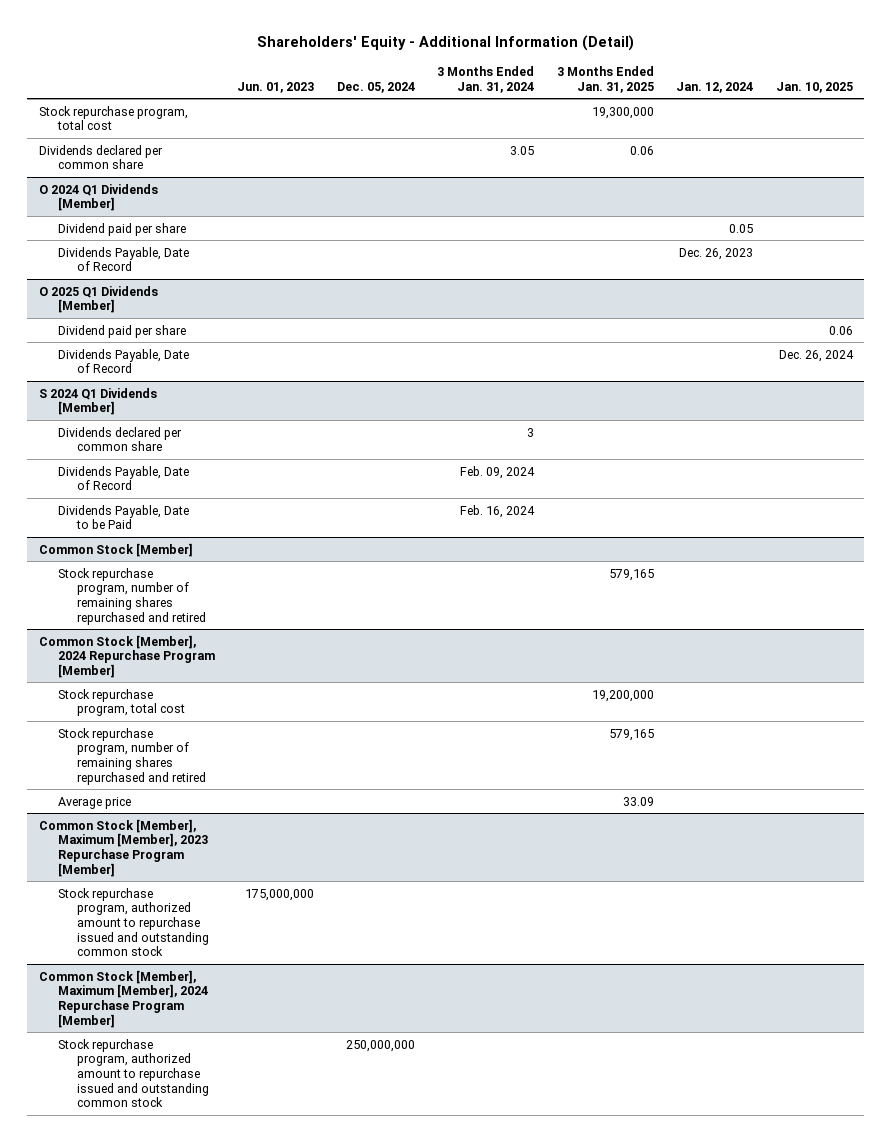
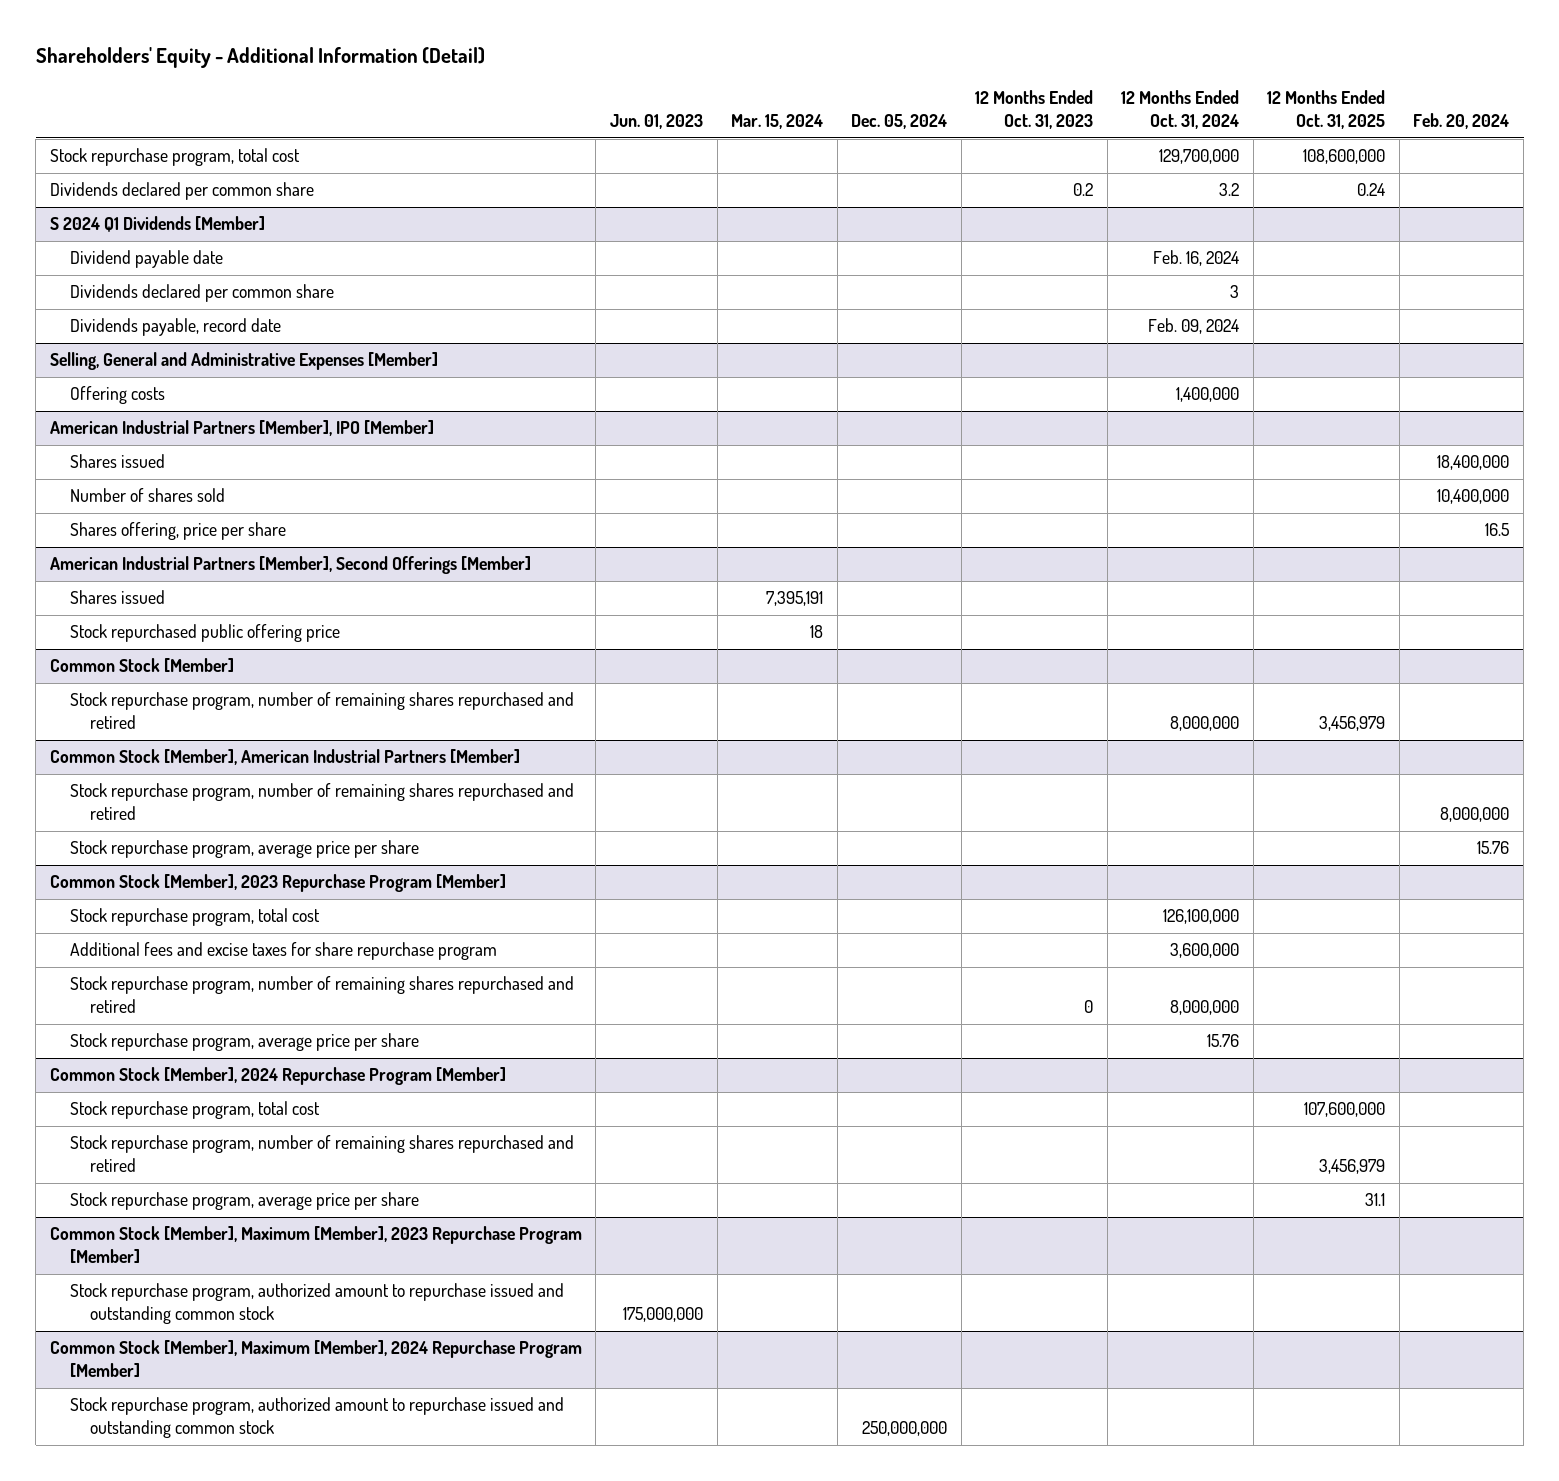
[437,66,535,93] 3 Months Ended Jan. 31, 2024 -> none
[556,66,654,93] 3 Months Ended Jan. 31, 2025 -> none
[676,81,754,93] Jan. 12, 2024 -> none
[775,81,853,93] Jan. 10, 2025 -> none
none -> [731,114,824,130] Mar. 15, 2024
none -> [975,90,1094,130] 12 Months Ended Oct. 31, 2023
none -> [1121,90,1240,130] 12 Months Ended Oct. 31, 2024
none -> [1267,90,1386,130] 12 Months Ended Oct. 31, 2025
none -> [1413,113,1510,130] Feb. 20, 2024
[38,183,158,212] O 2024 Q1 Dividends [Member] -> none
[57,222,186,236] Dividend paid per share -> none
[57,246,189,272] Dividends Payable, Date of Record -> none
[38,285,158,314] O 2025 Q1 Dividends [Member] -> none
[57,324,186,338] Dividend paid per share -> none
[57,348,189,374] Dividends Payable, Date of Record -> none
none -> [69,250,223,269] Dividend payable date
[57,504,189,530] Dividends Payable, Date to be Paid -> none
[57,465,189,491] Dividends Payable, Date of Record -> [69,318,281,337] Dividends payable, record date
none -> [49,352,438,371] Selling, General and Administrative Expenses [Member]
none -> [69,386,165,405] Offering costs
none -> [49,420,434,437] American Industrial Partners [Member], IPO [Member]
none -> [69,454,165,469] Shares issued
none -> [69,488,225,503] Number of shares sold
none -> [69,522,286,541] Shares offering, price per share
none -> [49,556,531,575] American Industrial Partners [Member], Second Offerings [Member]
none -> [69,590,165,605] Shares issued
none -> [69,624,340,643] Stock repurchased public offering price
none -> [49,749,520,766] Common Stock [Member], American Industrial Partners [Member]
none -> [69,783,574,821] Stock repurchase program, number of remaining shares repurchased and retired
none -> [69,840,419,859] Stock repurchase program, average price per share
none -> [49,874,506,893] Common Stock [Member], 2023 Repurchase Program [Member]
none -> [69,908,320,927] Stock repurchase program, total cost
none -> [69,942,497,961] Additional fees and excise taxes for share repurchase program
none -> [69,976,574,1014] Stock repurchase program, number of remaining shares repurchased and retired
none -> [69,1033,419,1052] Stock repurchase program, average price per share
[57,796,131,809] Average price -> none
none -> [69,1192,419,1211] Stock repurchase program, average price per share

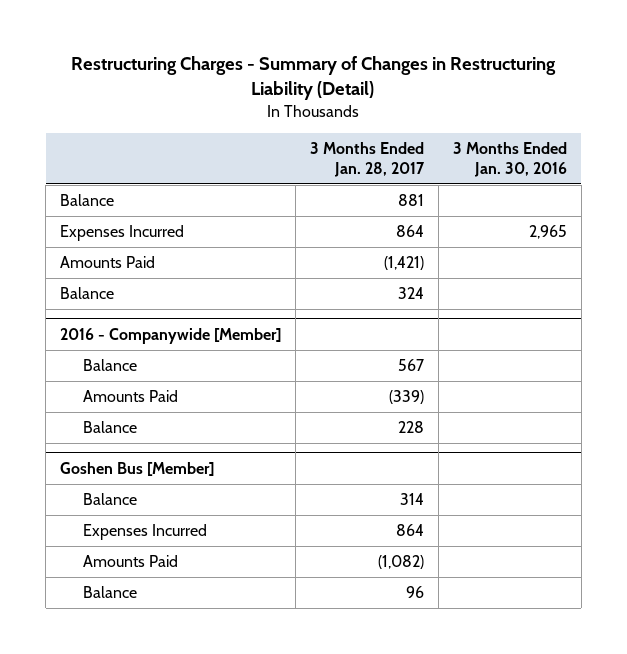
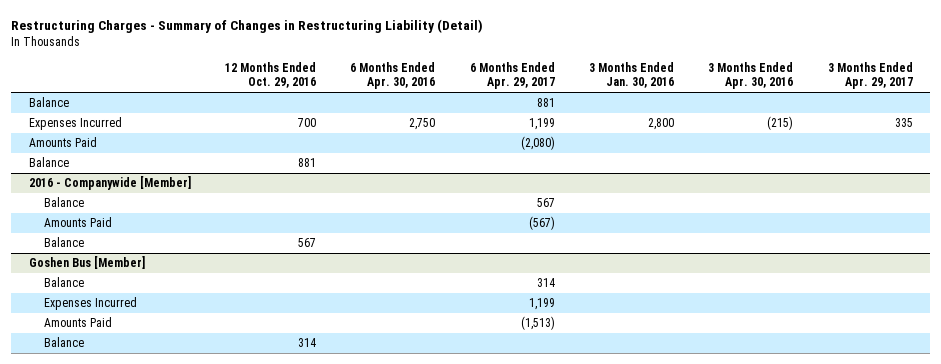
[309,141,425,177] 3 Months Ended Jan. 28, 2017 -> none
none -> [224,62,316,89] 12 Months Ended Oct. 29, 2016
none -> [350,62,436,90] 6 Months Ended Apr. 30, 2016
none -> [469,62,555,90] 6 Months Ended Apr. 29, 2017
none -> [708,62,794,90] 3 Months Ended Apr. 30, 2016
none -> [827,62,913,90] 3 Months Ended Apr. 29, 2017
[528,225,567,240] 2,965 -> [647,118,674,131] 2,800

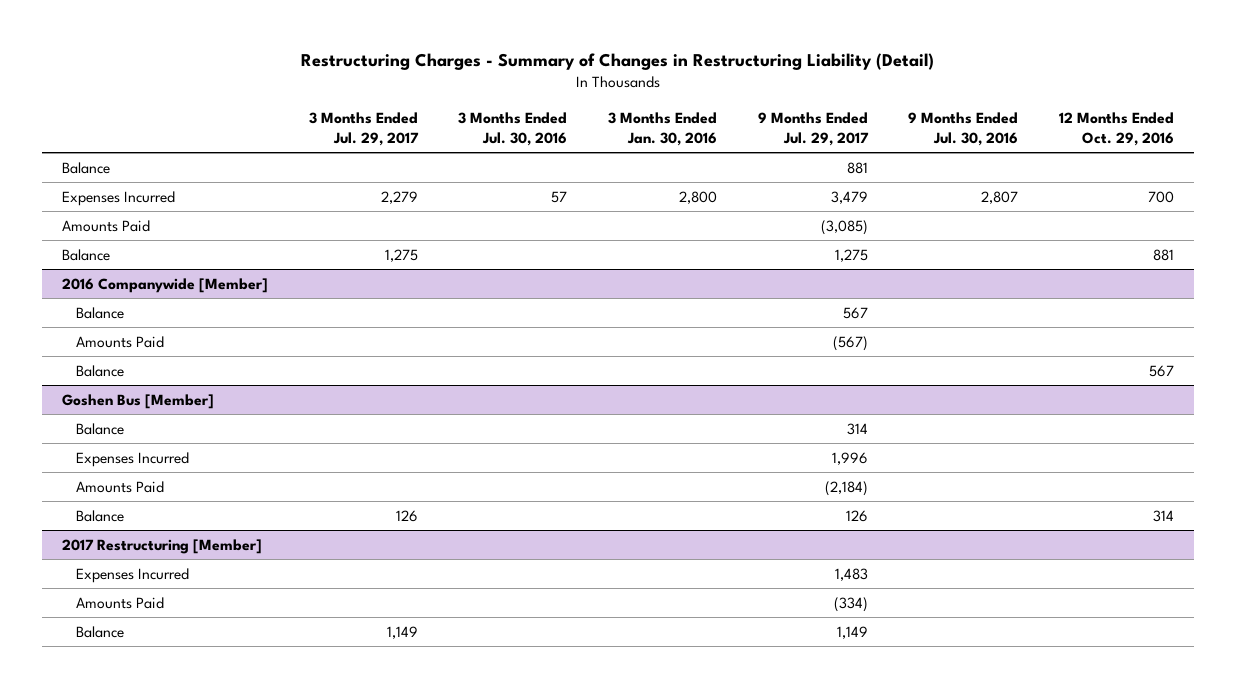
[350,62,436,90] 6 Months Ended Apr. 30, 2016 -> none
[469,62,555,90] 6 Months Ended Apr. 29, 2017 -> none
[708,62,794,90] 3 Months Ended Apr. 30, 2016 -> none
[827,62,913,90] 3 Months Ended Apr. 29, 2017 -> none
none -> [308,111,419,146] 3 Months Ended Jul. 29, 2017
none -> [458,111,568,146] 3 Months Ended Jul. 30, 2016
none -> [757,111,869,146] 9 Months Ended Jul. 29, 2017
none -> [908,111,1019,146] 9 Months Ended Jul. 30, 2016
[28,176,191,191] 2016 - Companywide [Member] -> [61,277,268,293] 2016 Companywide [Member]
none -> [61,538,262,554] 2017 Restructuring [Member]
none -> [75,567,189,583] Expenses Incurred
none -> [75,596,164,609] Amounts Paid
none -> [75,625,124,638] Balance

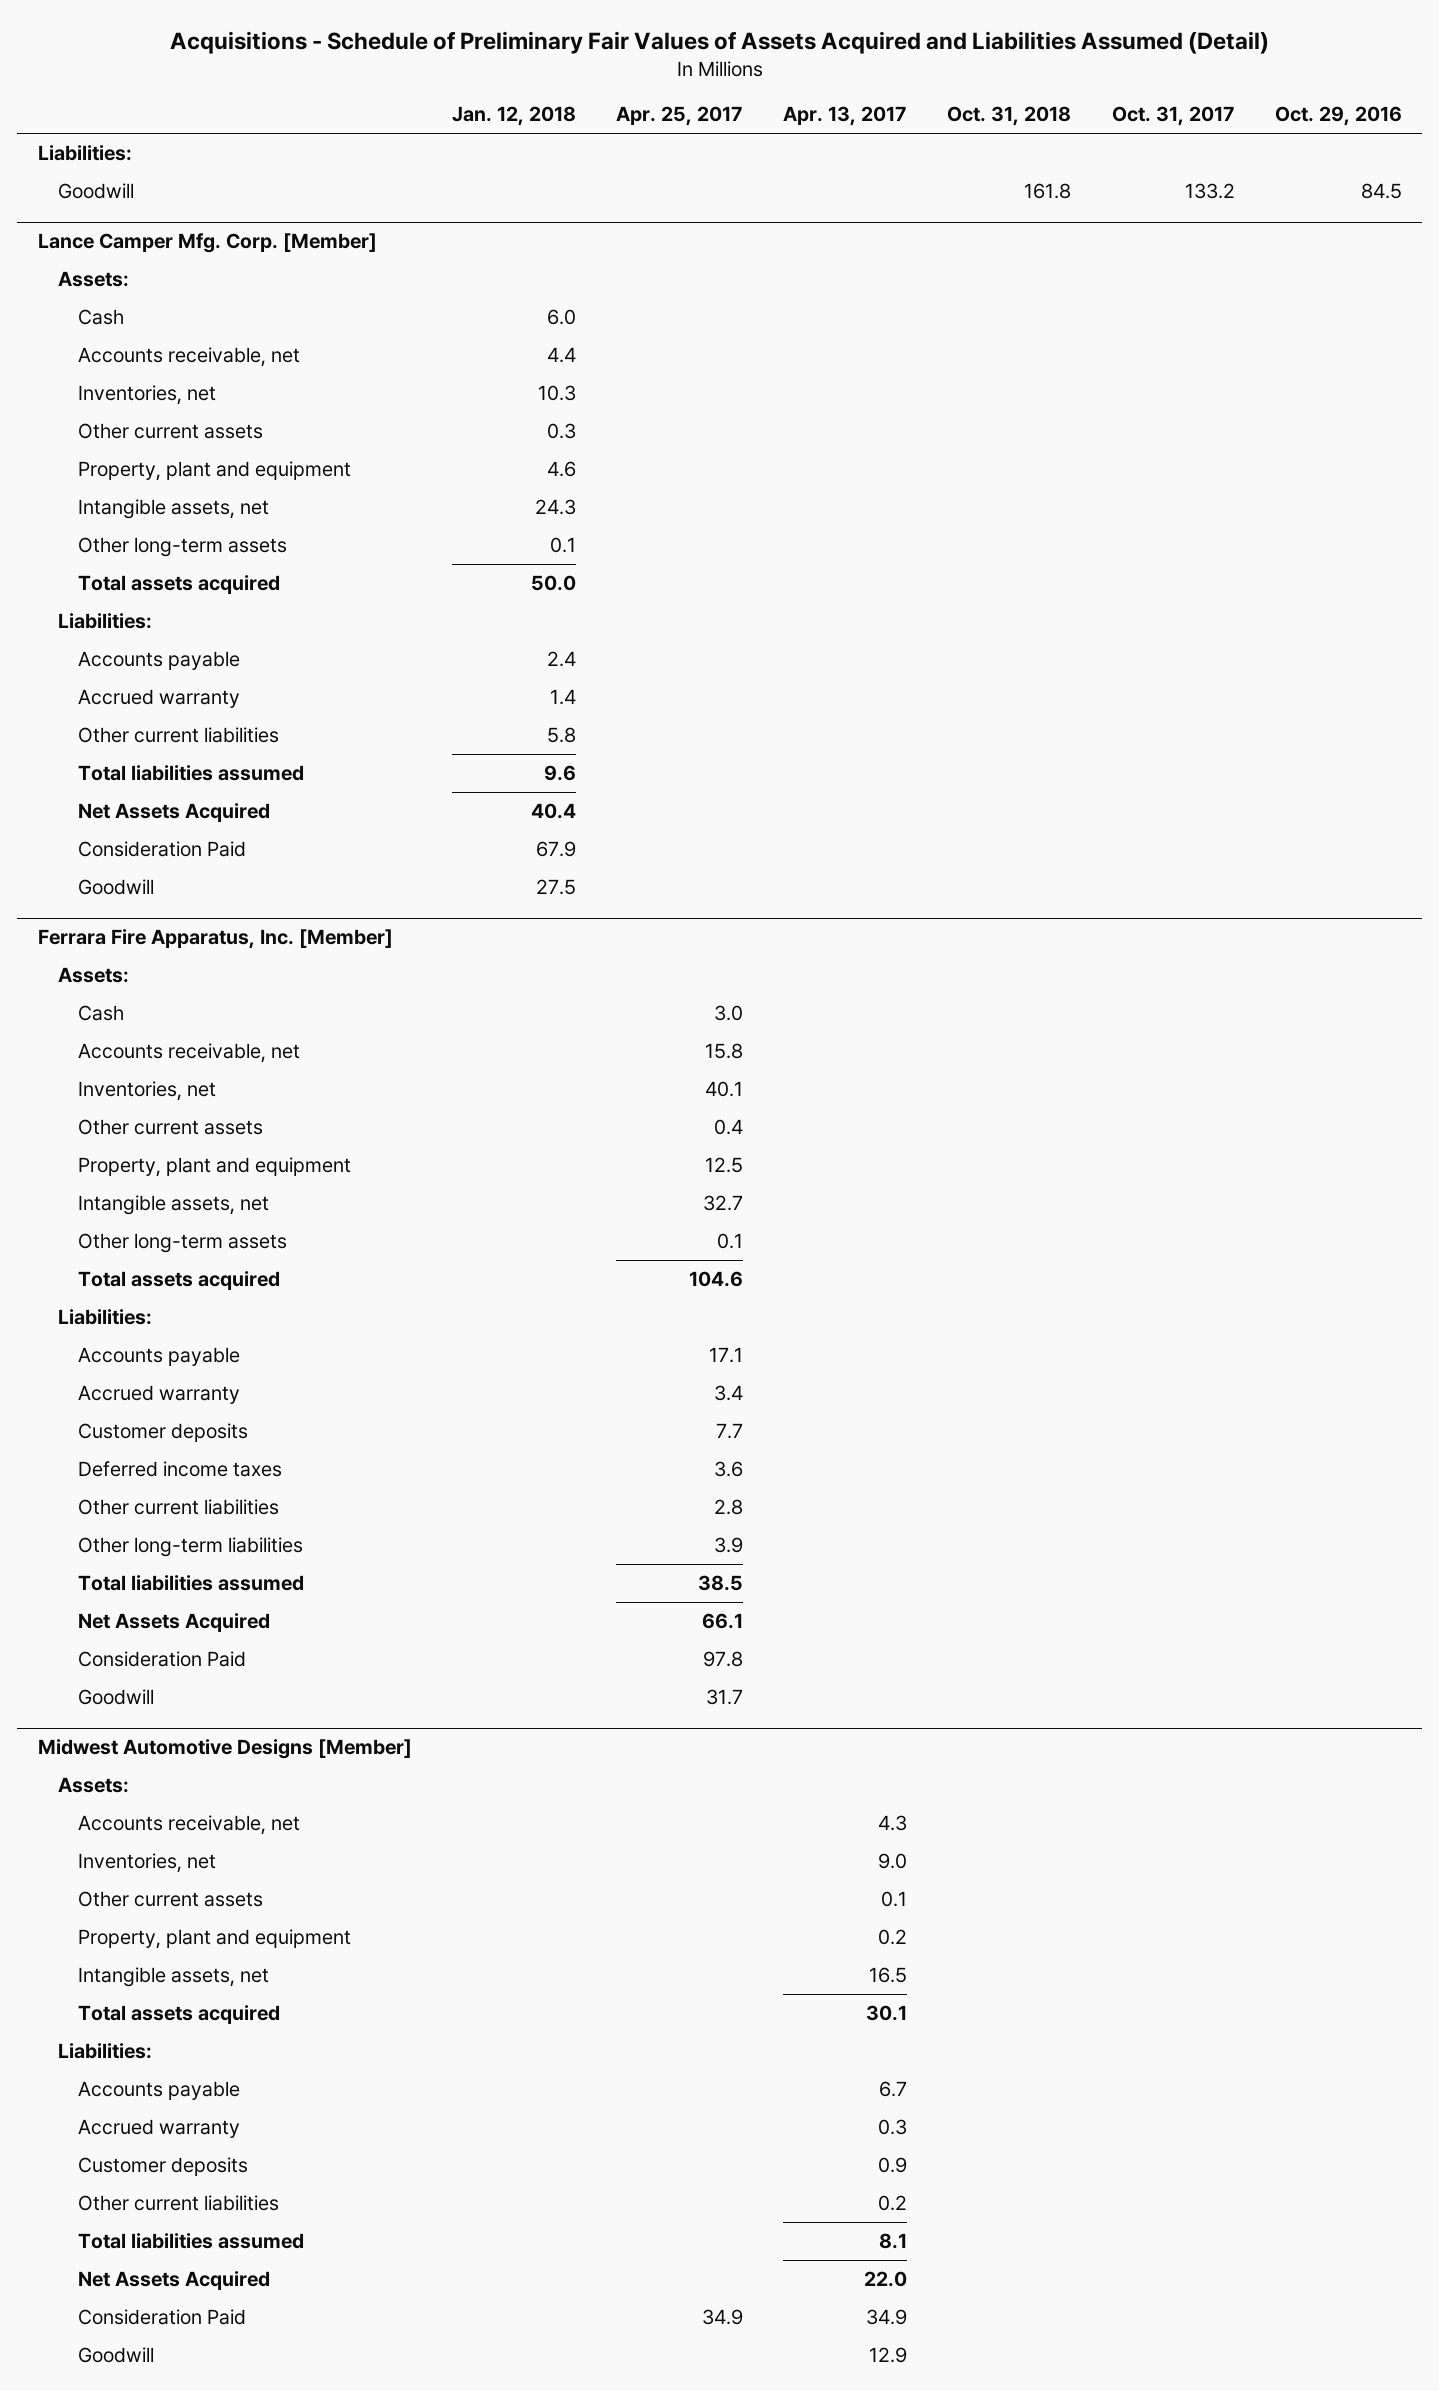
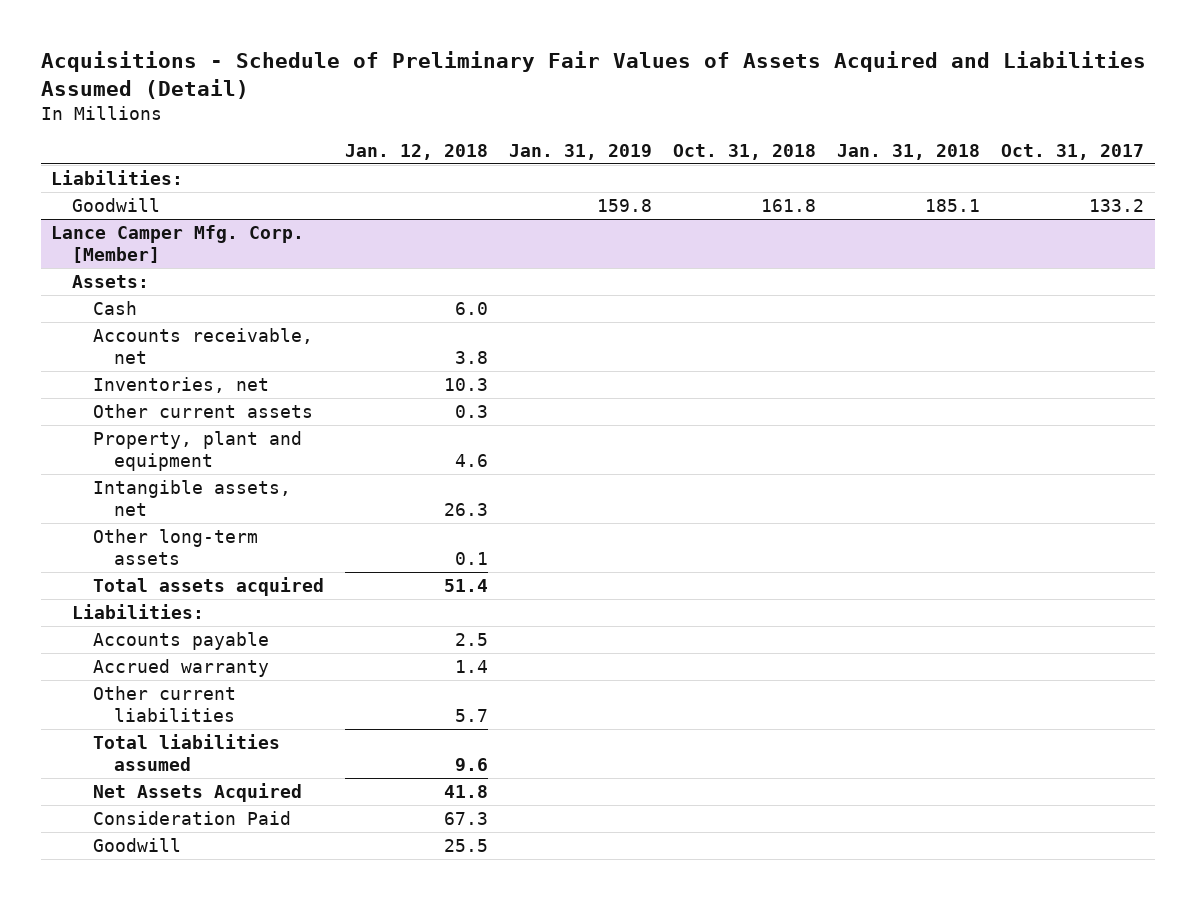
[615,106,743,127] Apr. 25, 2017 -> none
[783,106,908,127] Apr. 13, 2017 -> none
[1274,106,1402,127] Oct. 29, 2016 -> none
none -> [509,144,653,161] Jan. 31, 2019
none -> [837,144,981,161] Jan. 31, 2018
[546,346,576,363] 4.4 -> [455,350,489,364] 3.8
[534,498,576,515] 24.3 -> [444,502,489,516] 26.3
[530,574,576,591] 50.0 -> [444,578,489,592] 51.4
[546,650,576,667] 2.4 -> [455,632,489,646] 2.5
[546,726,576,743] 5.8 -> [455,708,489,722] 5.7
[37,929,393,950] Ferrara Fire Apparatus, Inc. [Member] -> none
[57,966,129,983] Assets: -> none
[78,1004,125,1021] Cash -> none
[78,1042,301,1063] Accounts receivable, net -> none
[78,1080,217,1101] Inventories, net -> none
[78,1118,264,1135] Other current assets -> none
[78,1156,352,1177] Property, plant and equipment -> none
[78,1194,270,1215] Intangible assets, net -> none
[78,1232,288,1253] Other long-term assets -> none
[78,1270,281,1290] Total assets acquired -> none
[57,1308,152,1325] Liabilities: -> none
[78,1346,241,1366] Accounts payable -> none
[78,1384,241,1404] Accrued warranty -> none
[78,1422,249,1442] Customer deposits -> none
[78,1460,283,1477] Deferred income taxes -> none
[78,1498,280,1515] Other current liabilities -> none
[78,1536,304,1557] Other long-term liabilities -> none
[78,1574,305,1591] Total liabilities assumed -> none
[78,1612,271,1632] Net Assets Acquired -> none
[78,1650,247,1667] Consideration Paid -> none
[78,1688,155,1705] Goodwill -> none
[37,1739,412,1760] Midwest Automotive Designs [Member] -> none
[57,1776,129,1793] Assets: -> none
[78,1814,301,1835] Accounts receivable, net -> none
[78,1852,217,1873] Inventories, net -> none
[78,1890,264,1907] Other current assets -> none
[78,1928,352,1949] Property, plant and equipment -> none
[78,1966,270,1987] Intangible assets, net -> none
[78,2004,281,2024] Total assets acquired -> none
[57,2042,152,2059] Liabilities: -> none
[78,2080,241,2100] Accounts payable -> none
[78,2118,241,2138] Accrued warranty -> none
[78,2156,249,2176] Customer deposits -> none
[78,2194,280,2211] Other current liabilities -> none
[78,2232,305,2249] Total liabilities assumed -> none
[78,2270,271,2290] Net Assets Acquired -> none
[78,2308,247,2325] Consideration Paid -> none
[78,2346,155,2363] Goodwill -> none
[530,802,576,819] 40.4 -> [444,784,489,798] 41.8
[535,840,576,857] 67.9 -> [444,811,489,825] 67.3
[535,878,576,895] 27.5 -> [444,838,489,852] 25.5

